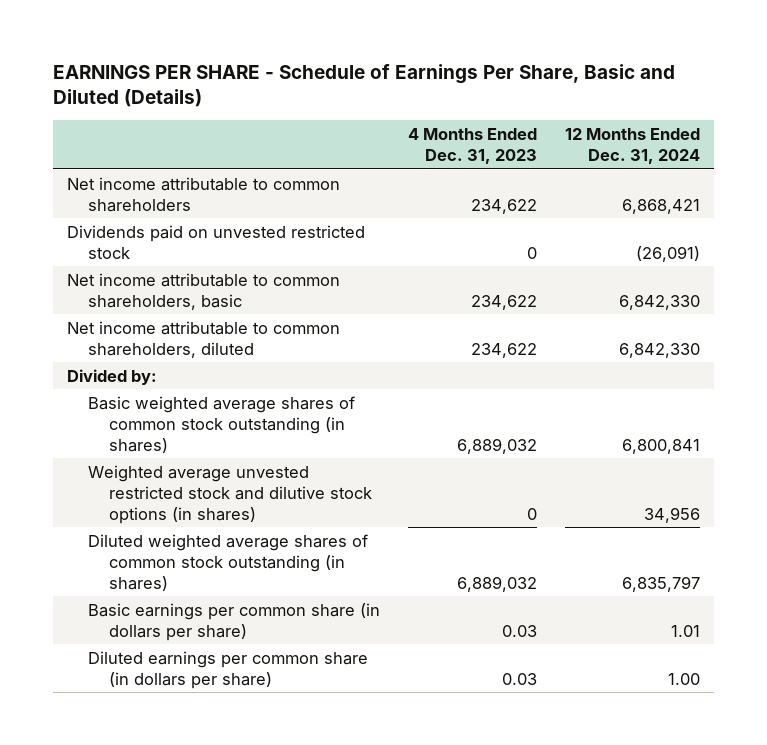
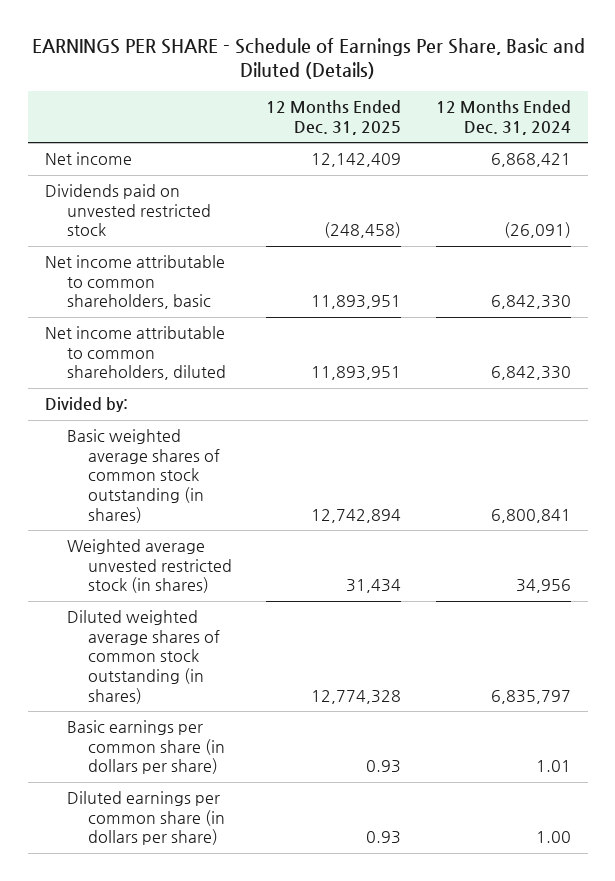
[408,127,538,164] 4 Months Ended Dec. 31, 2023 -> none
none -> [266,100,402,135] 12 Months Ended Dec. 31, 2025
[67,176,341,212] Net income attributable to common shareholders -> [44,152,132,166] Net income
[88,464,372,524] Weighted average unvested restricted stock and dilutive stock options (in shares) -> [66,539,233,594] Weighted average unvested restricted stock (in shares)

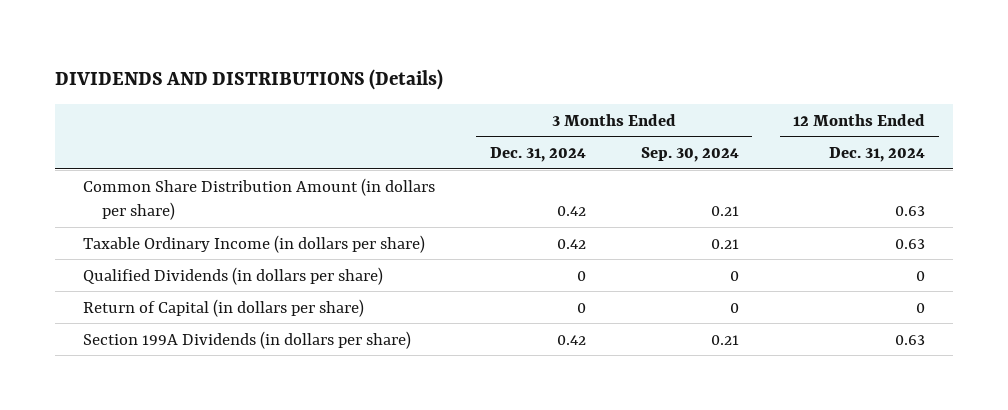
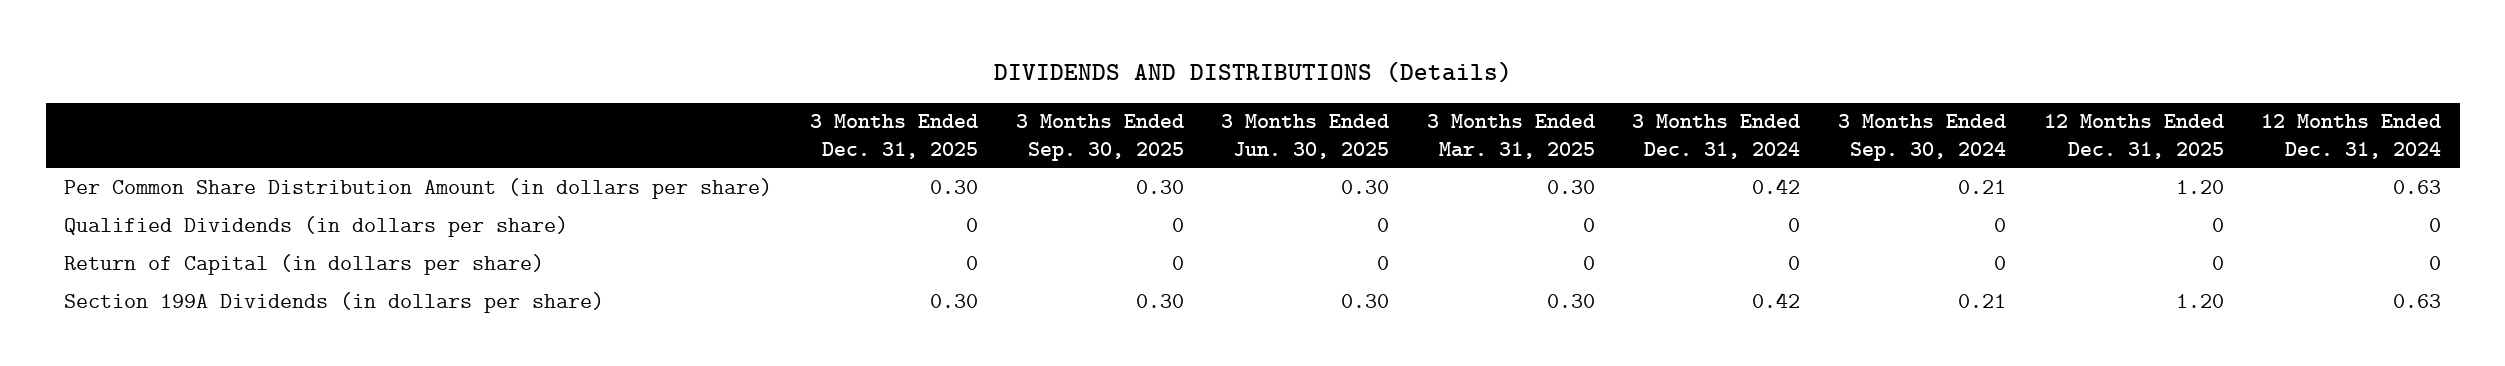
none -> [809,114,978,159] 3 Months Ended Dec. 31, 2025
none -> [1015,114,1184,161] 3 Months Ended Sep. 30, 2025
none -> [1221,114,1390,159] 3 Months Ended Jun. 30, 2025
none -> [1426,114,1595,159] 3 Months Ended Mar. 31, 2025
none -> [2043,114,2224,159] 12 Months Ended Dec. 31, 2025
[82,234,425,253] Taxable Ordinary Income (in dollars per share) -> none
[82,177,435,221] Common Share Distribution Amount (in dollars per share) -> [64,177,773,199] Per Common Share Distribution Amount (in dollars per share)

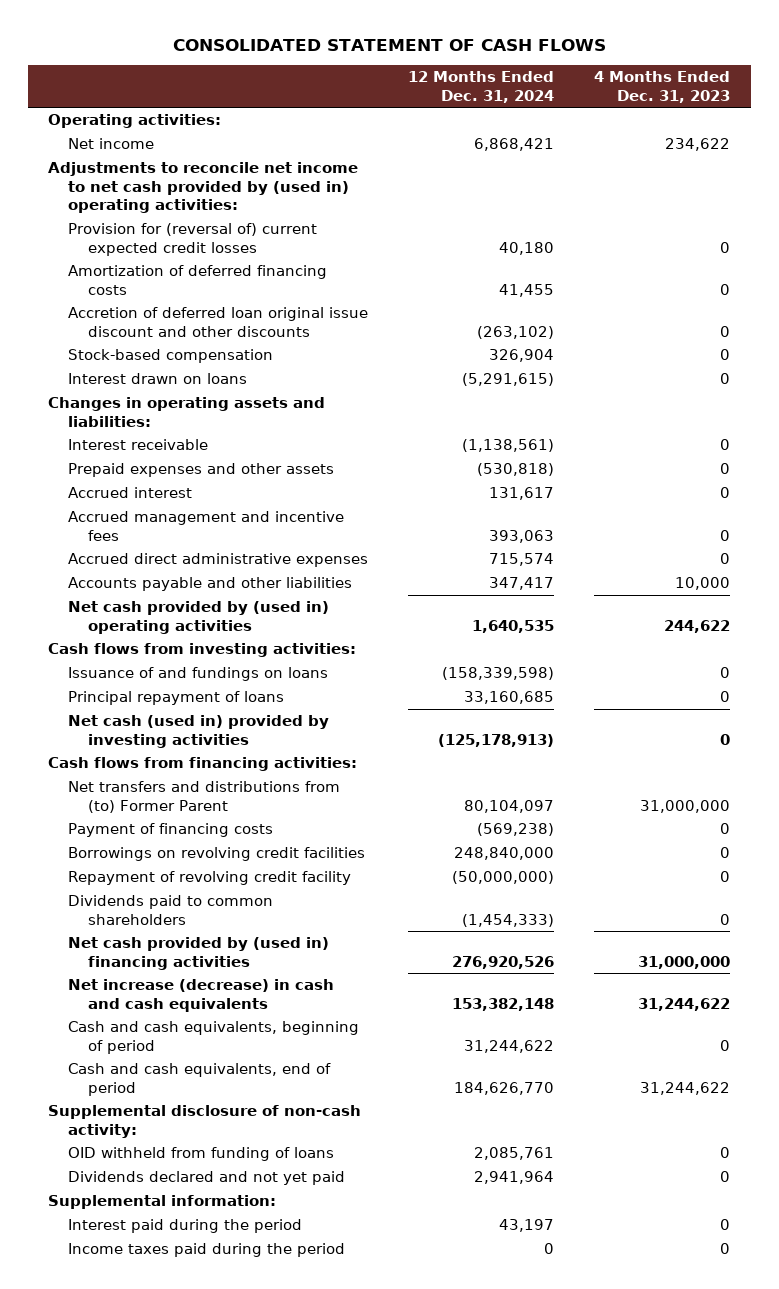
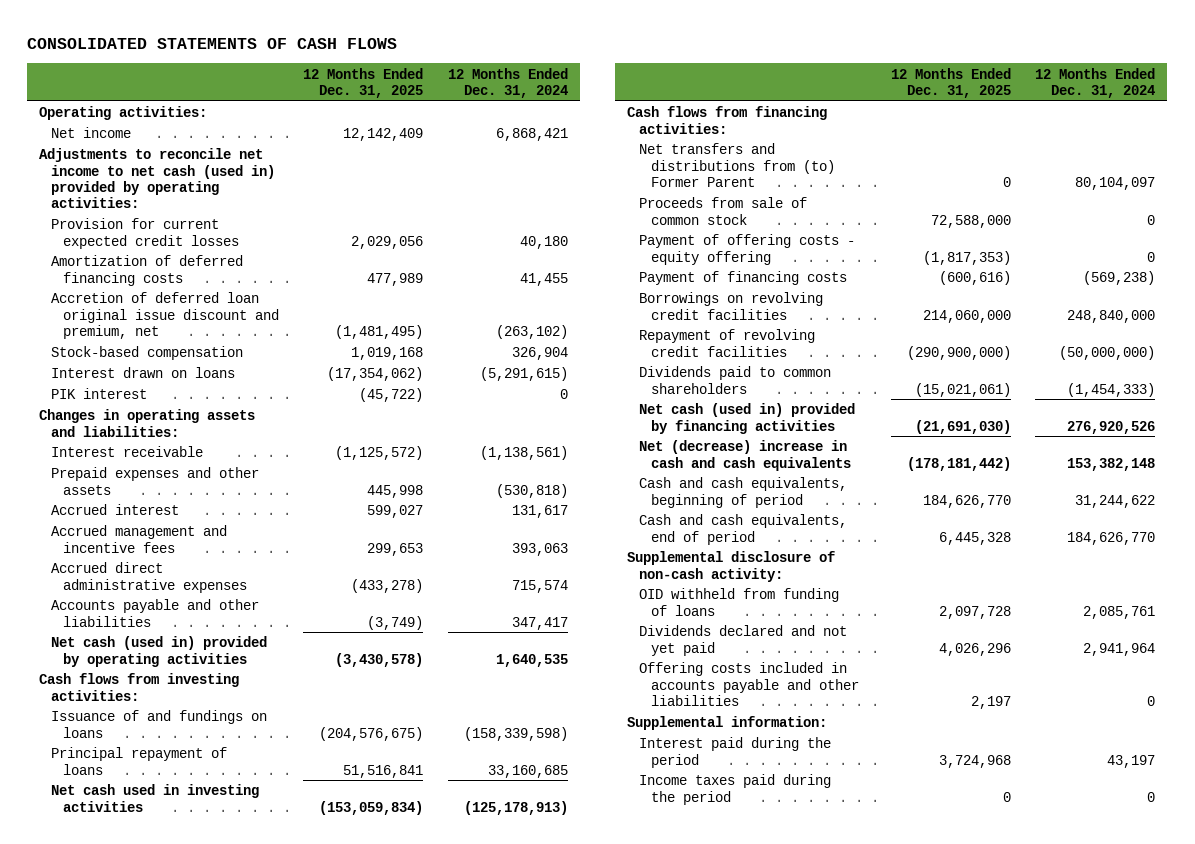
[173,38,607,51] CONSOLIDATED STATEMENT OF CASH FLOWS -> [27,38,398,50] CONSOLIDATED STATEMENTS OF CASH FLOWS
[594,71,731,103] 4 Months Ended Dec. 31, 2023 -> none
none -> [303,67,424,98] 12 Months Ended Dec. 31, 2025
[48,162,359,214] Adjustments to reconcile net income to net cash provided by (used in) operating activities: -> [39,148,276,209] Adjustments to reconcile net income to net cash (used in) provided by operating activities:
[68,223,318,256] Provision for (reversal of) current expected credit losses -> [51,218,240,249] Provision for current expected credit losses
[68,307,369,337] Accretion of deferred loan original issue discount and other discounts -> [51,292,280,339] Accretion of deferred loan original issue discount and premium, net
none -> [51,388,148,400] PIK interest
[68,601,330,634] Net cash provided by (used in) operating activities -> [51,636,268,667] Net cash (used in) provided by operating activities
[68,715,330,748] Net cash (used in) provided by investing activities -> [51,784,260,812] Net cash used in investing activities
none -> [639,197,808,225] Proceeds from sale of common stock
none -> [639,234,856,265] Payment of offering costs - equity offering
[68,871,352,886] Repayment of revolving credit facility -> [639,329,816,357] Repayment of revolving credit facilities
[68,937,330,970] Net cash provided by (used in) financing activities -> [639,403,856,434] Net cash (used in) provided by financing activities
[68,979,335,1012] Net increase (decrease) in cash and cash equivalents -> [639,440,852,471] Net (decrease) increase in cash and cash equivalents
none -> [639,662,860,706] Offering costs included in accounts payable and other liabilities

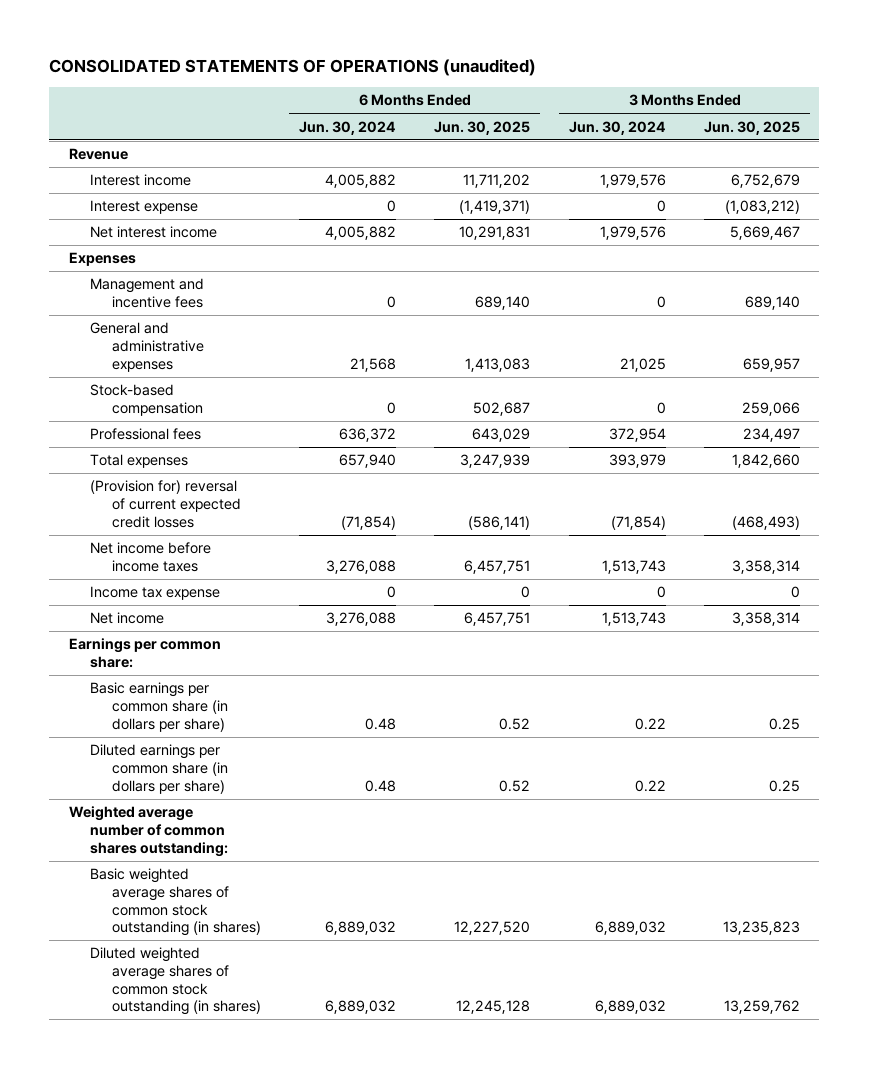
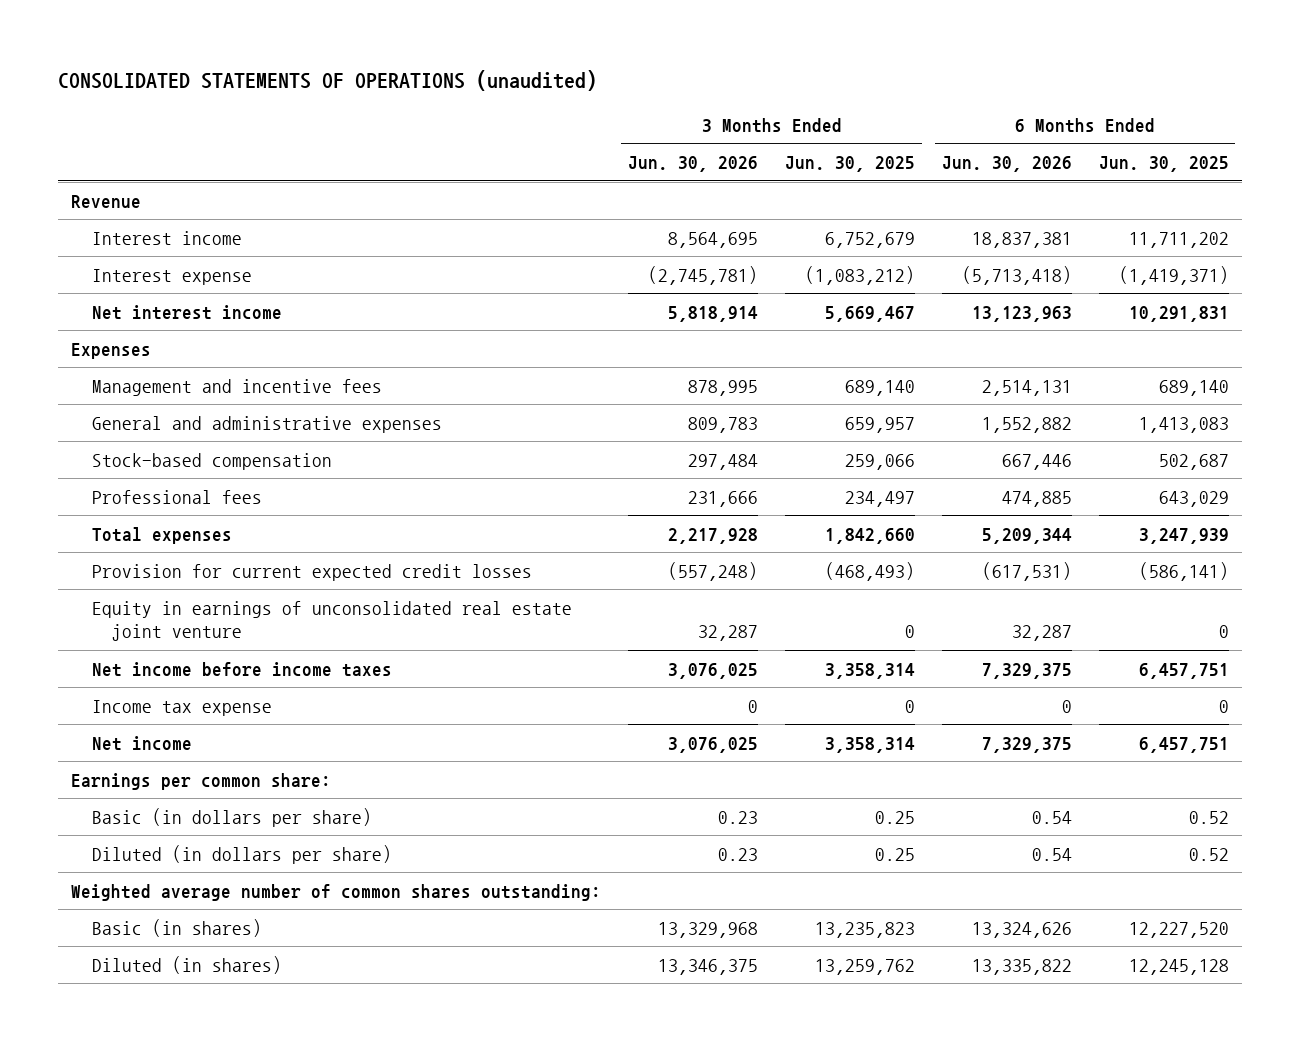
[298,120,396,135] Jun. 30, 2024 -> none
[568,120,666,135] Jun. 30, 2024 -> none
none -> [628,156,759,173] Jun. 30, 2026
none -> [941,156,1072,173] Jun. 30, 2026
[90,480,241,528] (Provision for) reversal of current expected credit losses -> [91,563,532,581] Provision for current expected credit losses
none -> [91,600,572,642] Equity in earnings of unconsolidated real estate joint venture
[90,682,228,732] Basic earnings per common share (in dollars per share) -> [91,807,372,827] Basic (in dollars per share)
[90,744,228,794] Diluted earnings per common share (in dollars per share) -> [91,844,392,864] Diluted (in dollars per share)
[90,868,261,937] Basic weighted average shares of common stock outstanding (in shares) -> [91,918,262,937] Basic (in shares)
[90,947,261,1016] Diluted weighted average shares of common stock outstanding (in shares) -> [91,955,282,974] Diluted (in shares)

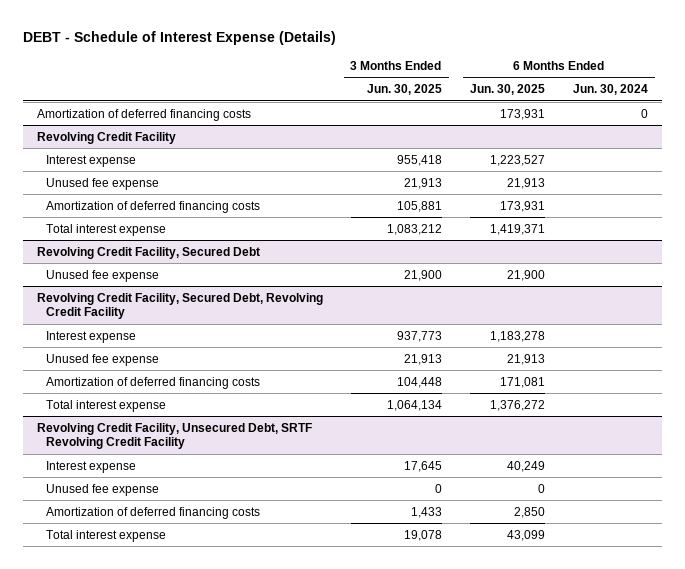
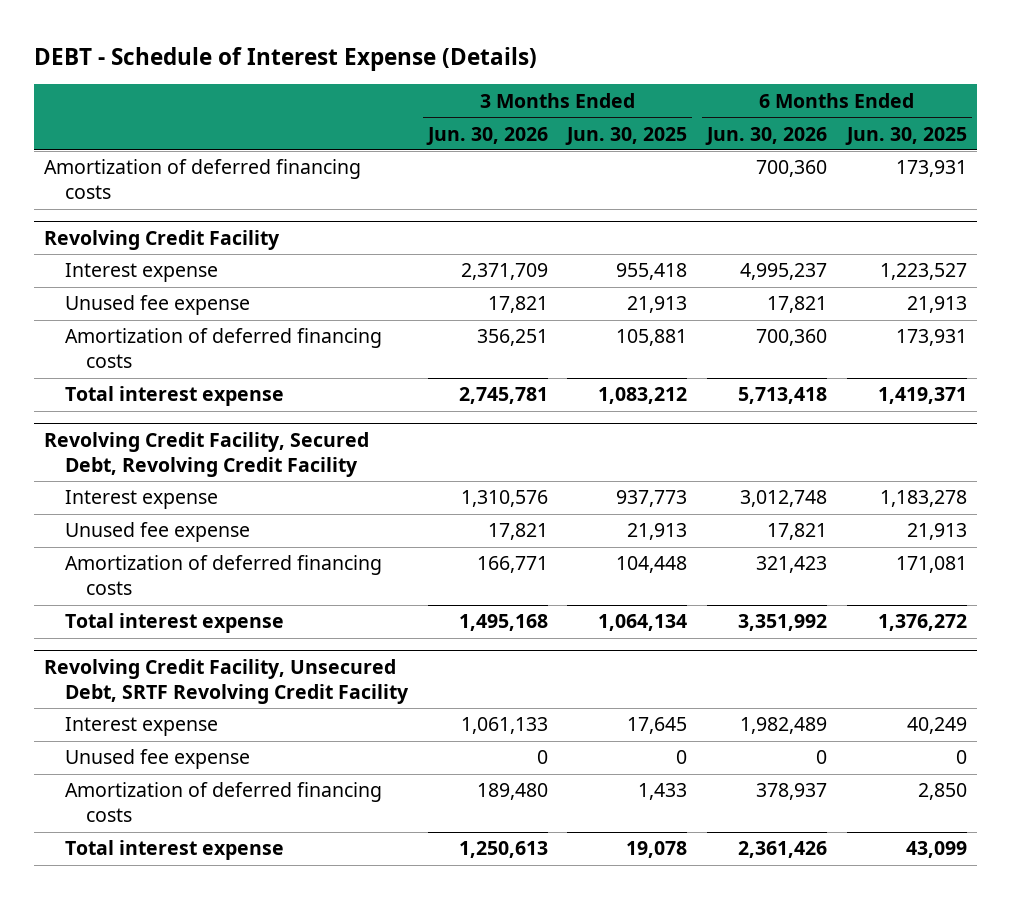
[572,84,648,96] Jun. 30, 2024 -> none
none -> [425,126,548,145] Jun. 30, 2026
none -> [705,126,828,145] Jun. 30, 2026
[37,246,261,259] Revolving Credit Facility, Secured Debt -> none
[46,269,160,282] Unused fee expense -> none

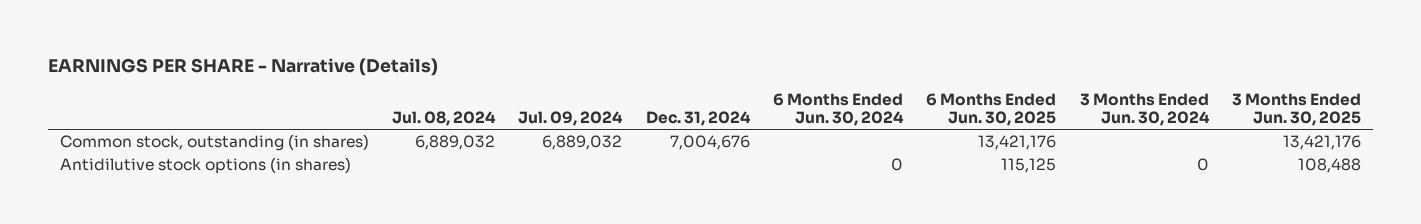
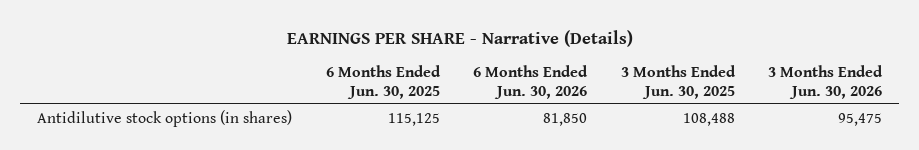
[392,111,497,127] Jul. 08, 2024 -> none
[518,111,624,127] Jul. 09, 2024 -> none
[645,111,751,127] Dec. 31, 2024 -> none
[773,92,905,127] 6 Months Ended Jun. 30, 2024 -> none
[1079,92,1210,127] 3 Months Ended Jun. 30, 2024 -> none
none -> [473,65,589,99] 6 Months Ended Jun. 30, 2026
none -> [768,65,884,99] 3 Months Ended Jun. 30, 2026
[59,134,369,152] Common stock, outstanding (in shares) -> none

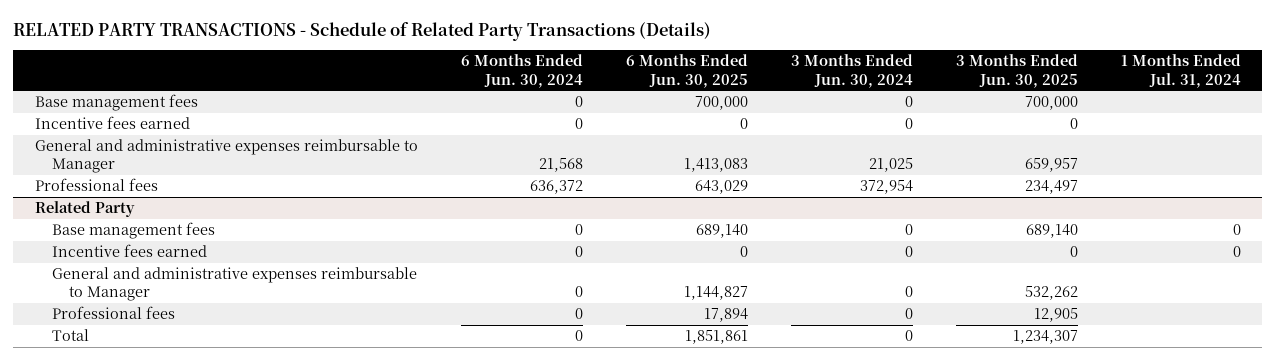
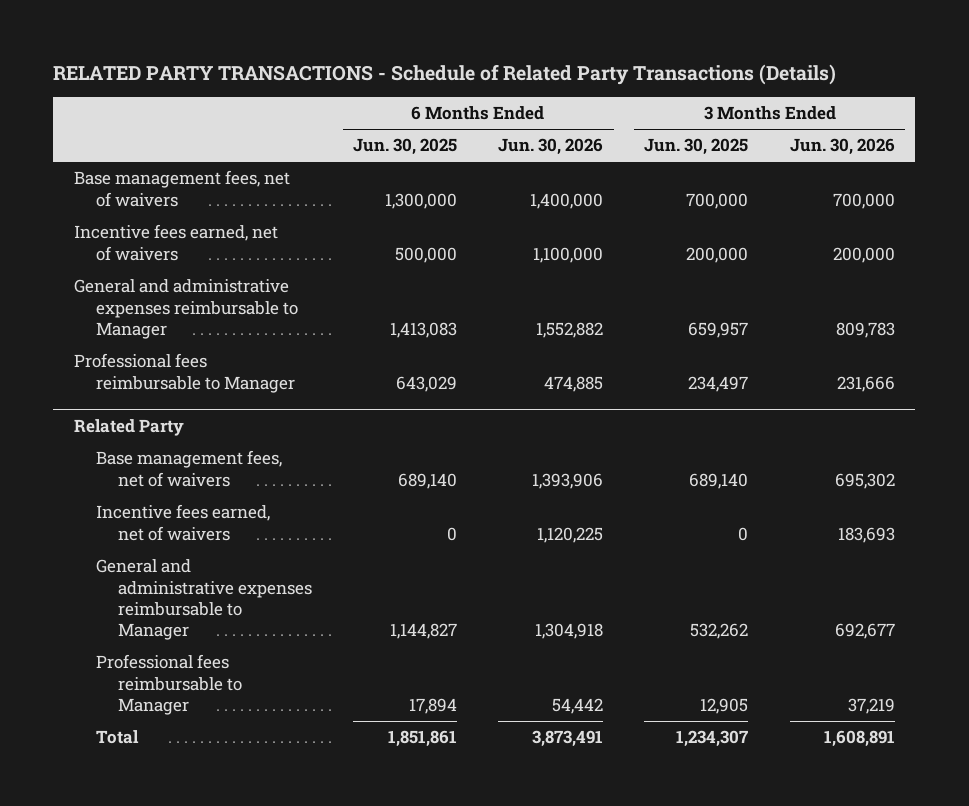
[460,54,583,88] 6 Months Ended Jun. 30, 2024 -> none
[790,54,913,88] 3 Months Ended Jun. 30, 2024 -> none
[1120,54,1241,88] 1 Months Ended Jul. 31, 2024 -> none
none -> [498,138,604,156] Jun. 30, 2026
none -> [789,138,895,156] Jun. 30, 2026
[34,94,198,112] Base management fees -> [74,170,291,207] Base management fees, net of waivers
[694,96,748,111] 700,000 -> [385,192,458,209] 1,300,000
[34,116,190,130] Incentive fees earned -> [74,224,279,261] Incentive fees earned, net of waivers
[739,118,748,130] 0 -> [395,246,458,263] 500,000
[1069,118,1078,130] 0 -> [686,246,749,263] 200,000
[34,178,158,192] Professional fees -> [74,353,295,393] Professional fees reimbursable to Manager
[51,222,215,240] Base management fees -> [95,450,282,487] Base management fees, net of waivers
[51,244,207,258] Incentive fees earned -> [95,504,270,541] Incentive fees earned, net of waivers
[51,306,175,320] Professional fees -> [95,654,242,715] Professional fees reimbursable to Manager

